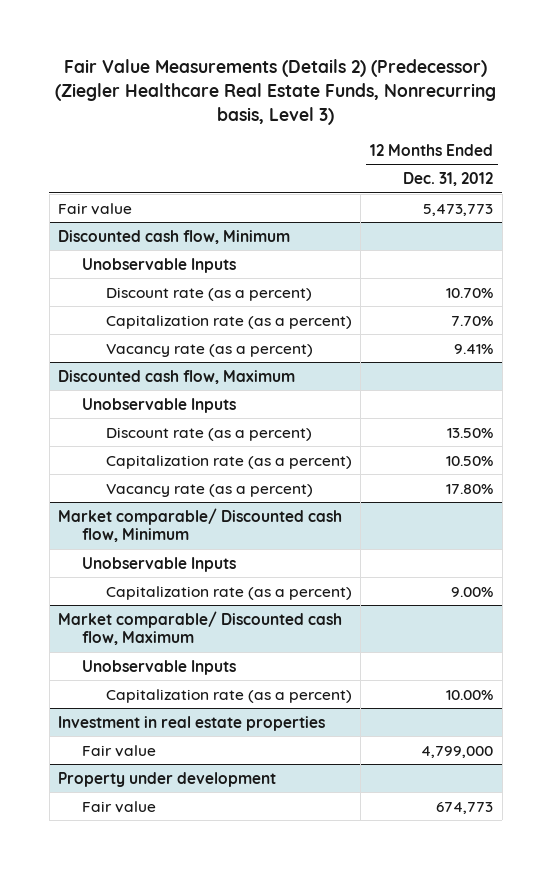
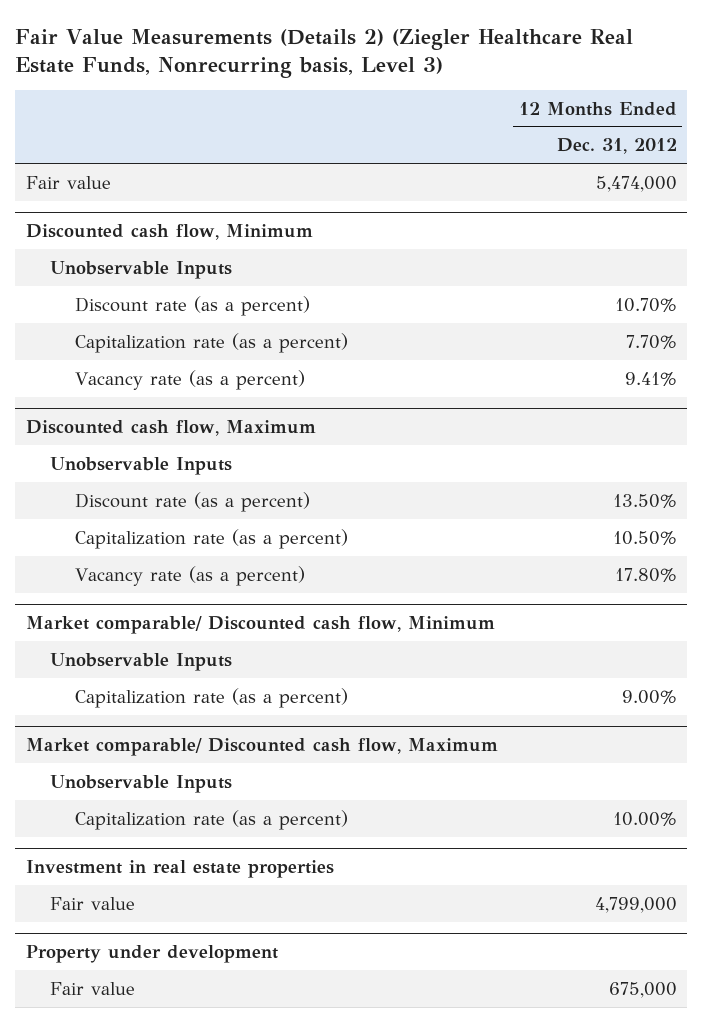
[54,59,496,125] Fair Value Measurements (Details 2) (Predecessor) (Ziegler Healthcare Real Estate Funds, Nonrecurring basis, Level 3) -> [15,28,634,79] Fair Value Measurements (Details 2) (Ziegler Healthcare Real Estate Funds, Nonrecurring basis, Level 3)
[423,203,494,216] 5,473,773 -> [595,175,677,192] 5,474,000
[436,801,494,814] 674,773 -> [608,981,677,998] 675,000

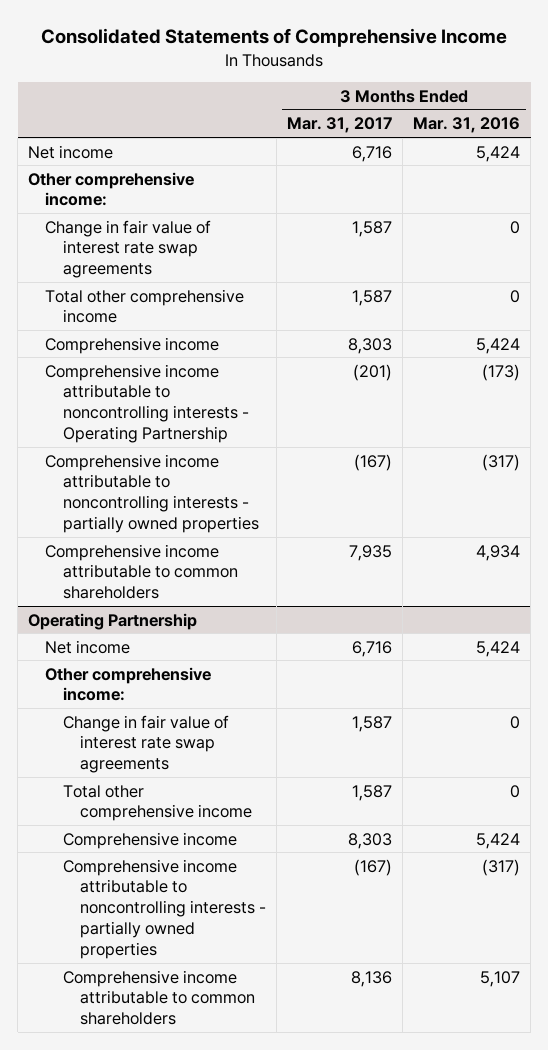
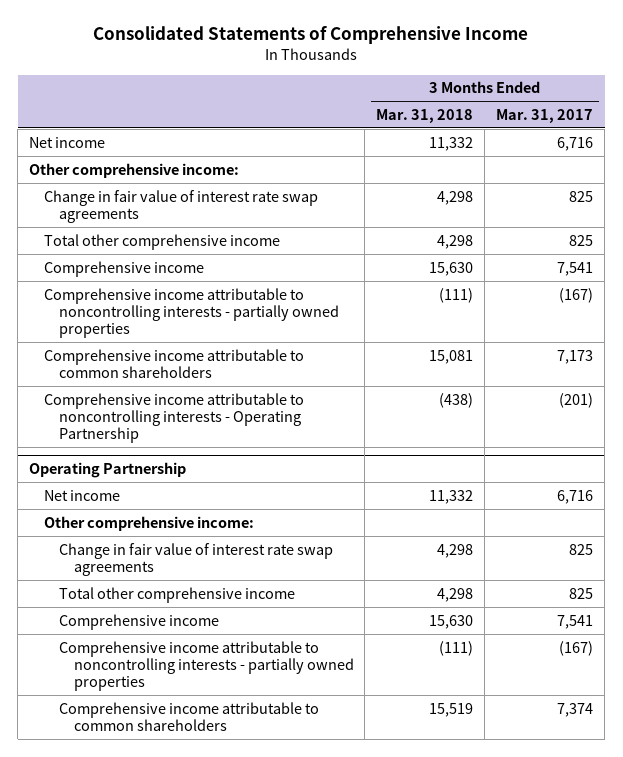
[413,117,521,134] Mar. 31, 2016 -> none
none -> [376,108,474,123] Mar. 31, 2018
[352,220,393,237] 1,587 -> [569,190,594,202] 825
[352,289,393,306] 1,587 -> [569,234,594,246] 825
[348,337,393,354] 8,303 -> [557,261,594,276] 7,541
[349,544,393,561] 7,935 -> [557,349,594,364] 7,173
[45,363,249,444] Comprehensive income attributable to noncontrolling interests - Operating Partnership -> [43,392,304,444] Comprehensive income attributable to noncontrolling interests - Operating Partnership
[352,715,393,732] 1,587 -> [569,543,594,555] 825
[352,784,393,801] 1,587 -> [569,587,594,599] 825
[348,832,393,849] 8,303 -> [557,614,594,629] 7,541
[351,970,393,987] 8,136 -> [557,702,594,717] 7,374

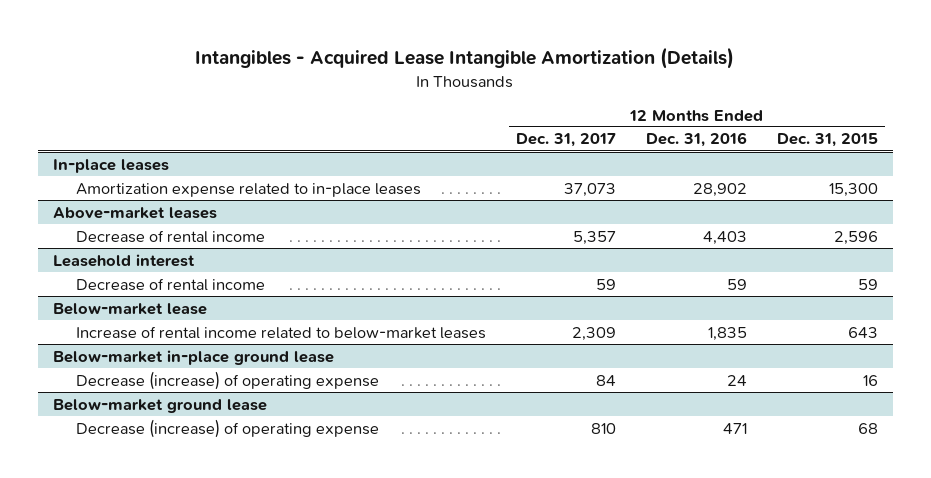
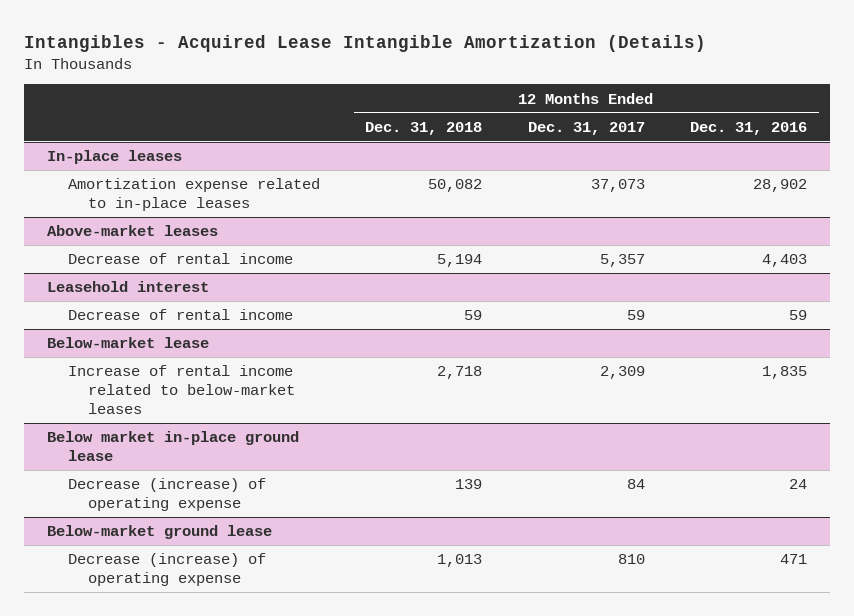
[776,133,878,148] Dec. 31, 2015 -> none
none -> [365,121,483,135] Dec. 31, 2018
[53,349,335,365] Below-market in-place ground lease -> [47,431,300,462] Below market in-place ground lease

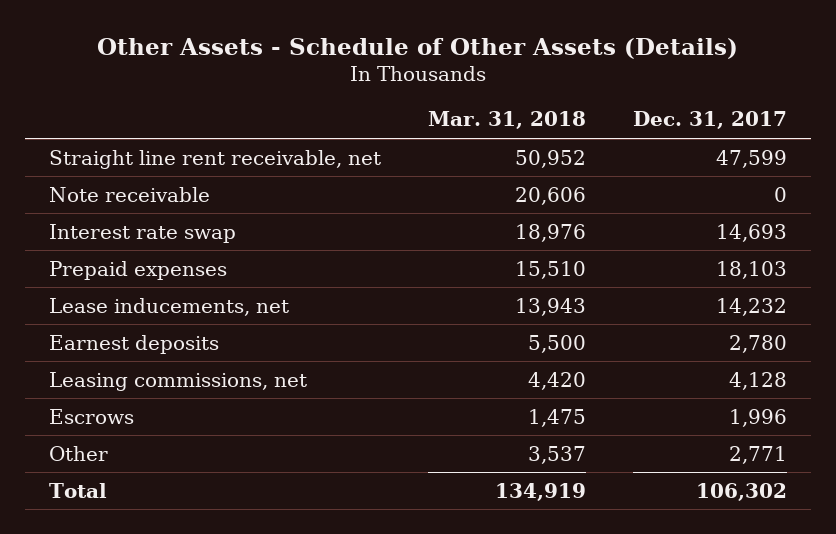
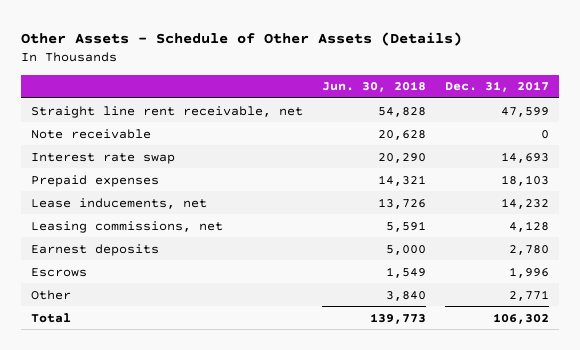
[427,111,586,130] Mar. 31, 2018 -> none
none -> [322,81,427,93] Jun. 30, 2018
[48,334,219,354] Earnest deposits -> [30,243,159,256] Earnest deposits

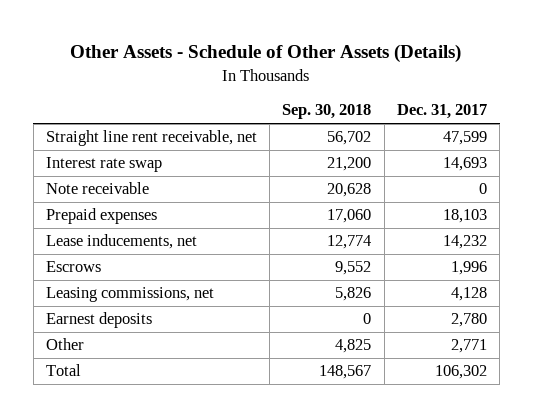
[322,81,427,93] Jun. 30, 2018 -> none
none -> [282,104,372,120] Sep. 30, 2018
[30,128,151,139] Note receivable -> [45,182,149,195] Note receivable
[30,267,87,277] Escrows -> [45,261,101,273] Escrows

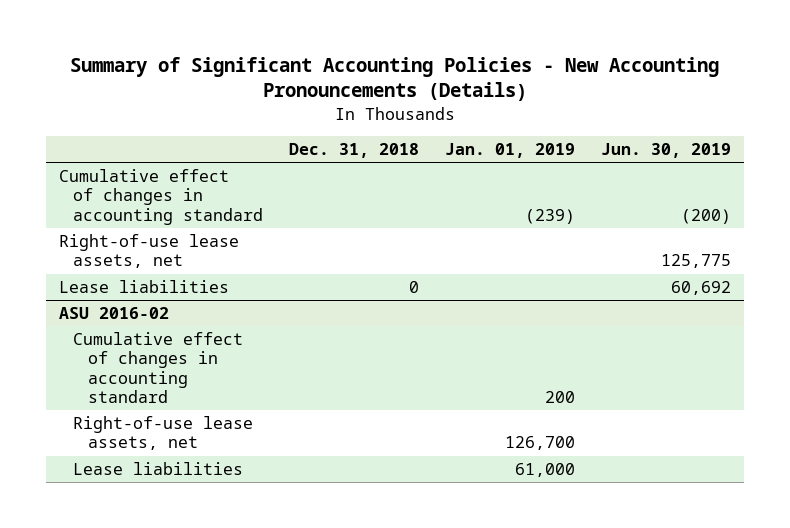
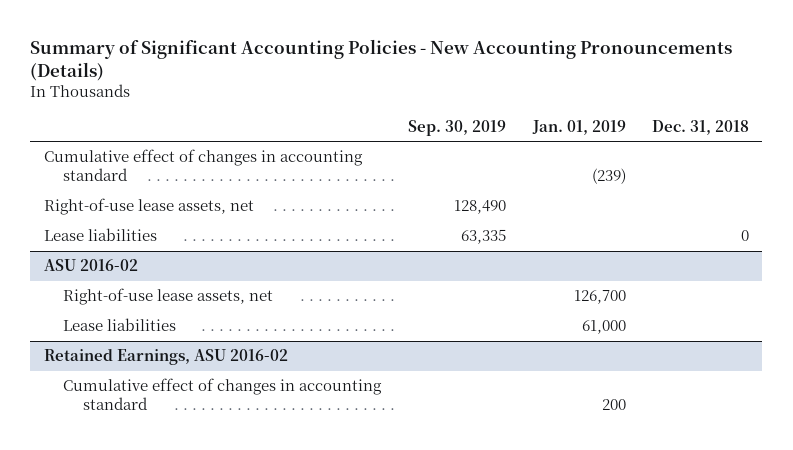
[600,143,731,159] Jun. 30, 2019 -> none
none -> [408,119,507,136] Sep. 30, 2019
[73,331,244,404] Cumulative effect of changes in accounting standard -> none
none -> [43,349,288,366] Retained Earnings, ASU 2016-02
none -> [63,378,383,411] Cumulative effect of changes in accounting standard

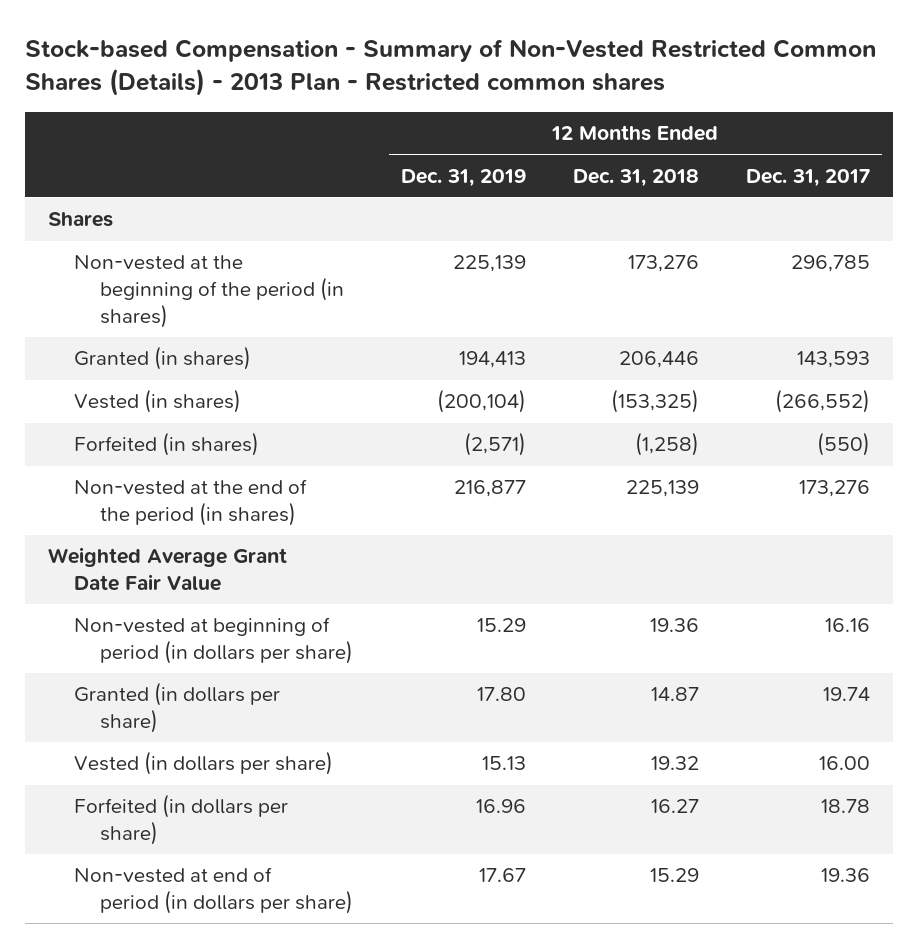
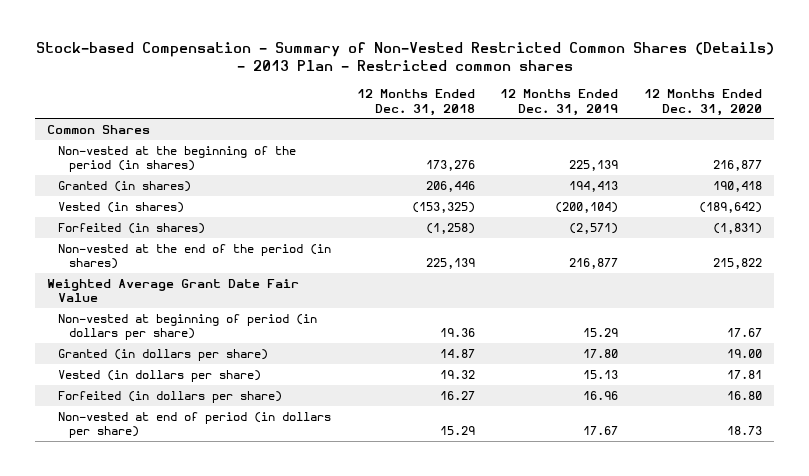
[745,168,870,187] Dec. 31, 2017 -> none
none -> [643,88,762,116] 12 Months Ended Dec. 31, 2020
[48,212,114,228] Shares -> [47,124,151,134] Common Shares

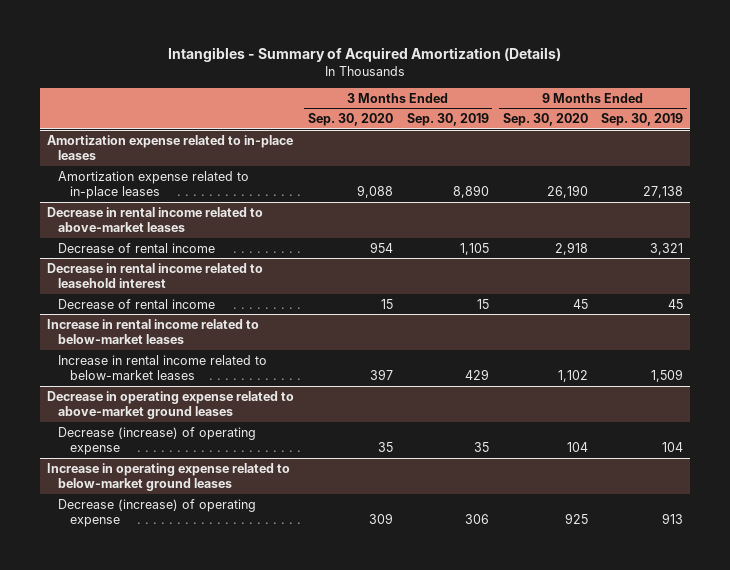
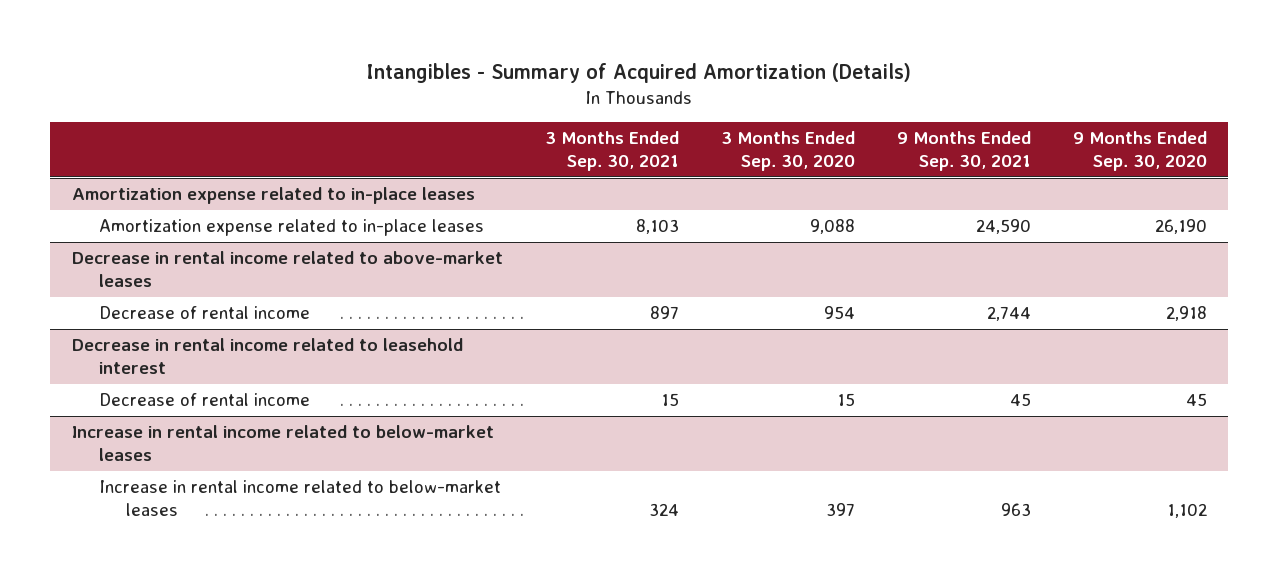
[406,113,489,127] Sep. 30, 2019 -> none
[601,113,684,127] Sep. 30, 2019 -> none
none -> [544,131,679,172] 3 Months Ended Sep. 30, 2021
none -> [896,131,1031,172] 9 Months Ended Sep. 30, 2021
[46,390,294,420] Decrease in operating expense related to above-market ground leases -> none
[58,426,257,456] Decrease (increase) of operating expense -> none
[46,462,290,492] Increase in operating expense related to below-market ground leases -> none
[58,498,257,528] Decrease (increase) of operating expense -> none

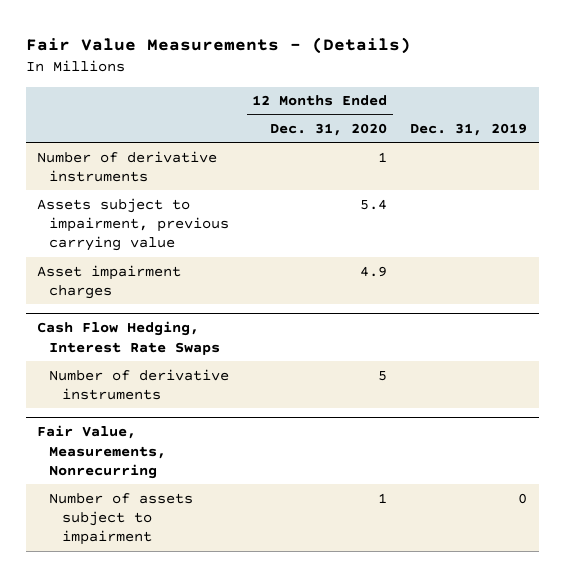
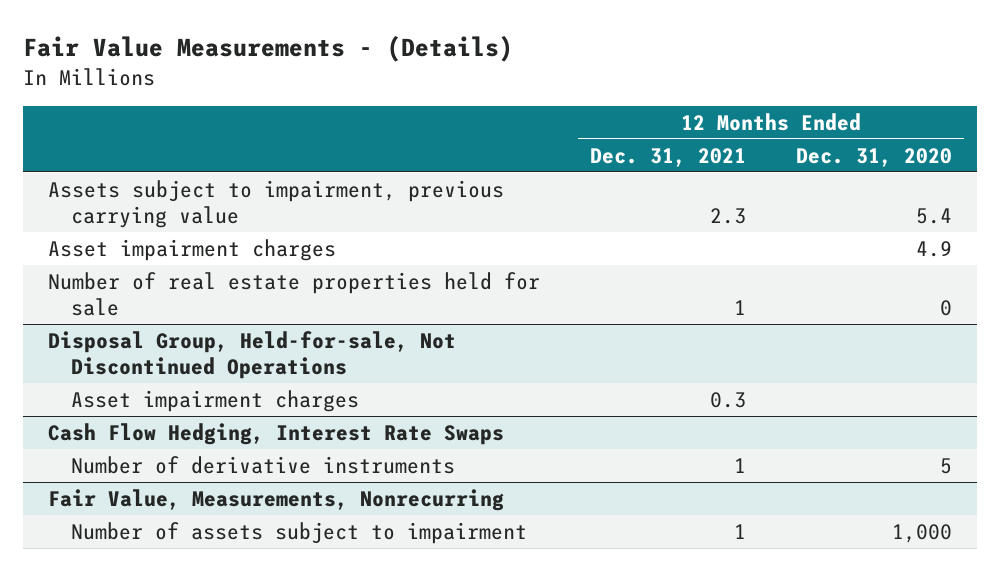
[410,123,528,137] Dec. 31, 2019 -> none
none -> [590,147,747,167] Dec. 31, 2021
[37,150,218,182] Number of derivative instruments -> none
none -> [48,271,541,316] Number of real estate properties held for sale
none -> [48,330,457,379] Disposal Group, Held-for-sale, Not Discontinued Operations
none -> [70,389,359,412] Asset impairment charges
[378,492,388,503] 1 -> [892,523,953,543] 1,000

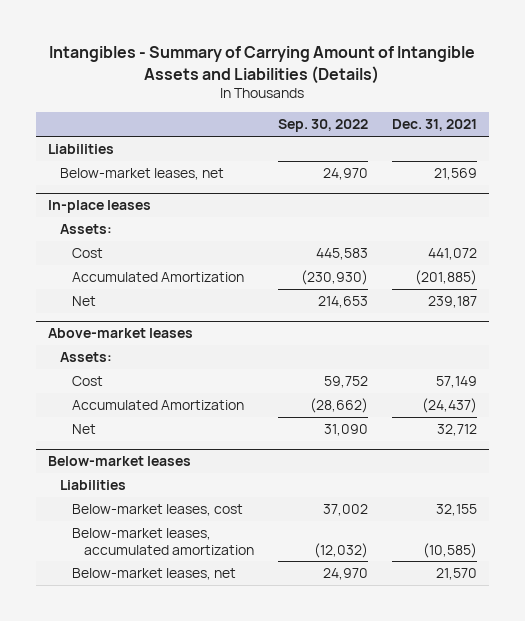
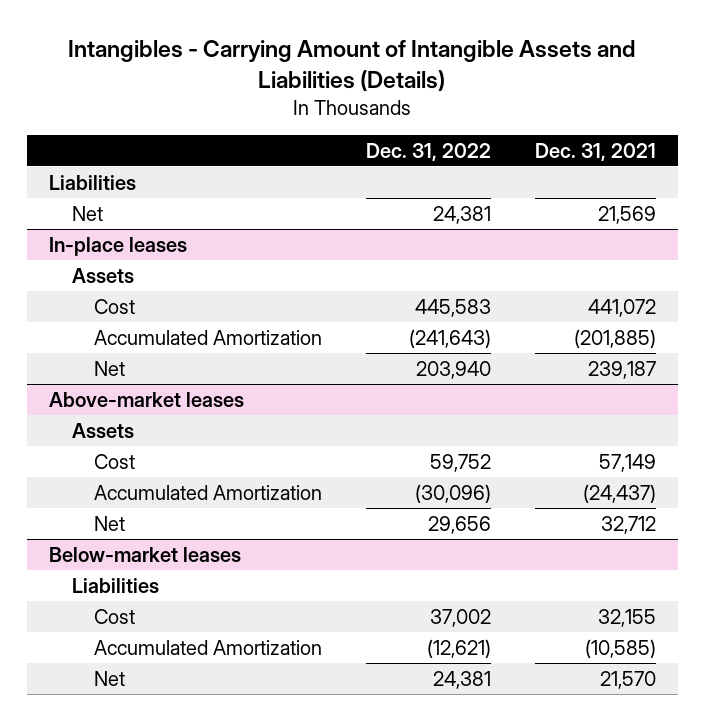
[49,45,476,84] Intangibles - Summary of Carrying Amount of Intangible Assets and Liabilities (Details) -> [68,40,637,92] Intangibles - Carrying Amount of Intangible Assets and Liabilities (Details)
[277,119,368,133] Sep. 30, 2022 -> none
none -> [366,142,492,161] Dec. 31, 2022
[60,167,225,180] Below-market leases, net -> [71,205,103,221] Net
[60,223,113,234] Assets: -> [71,267,134,283] Assets
[60,351,113,362] Assets: -> [71,422,134,438] Assets
[72,503,244,516] Below-market leases, cost -> [94,608,136,624] Cost
[72,527,255,555] Below-market leases, accumulated amortization -> [94,639,323,655] Accumulated Amortization
[72,567,237,580] Below-market leases, net -> [94,670,126,686] Net

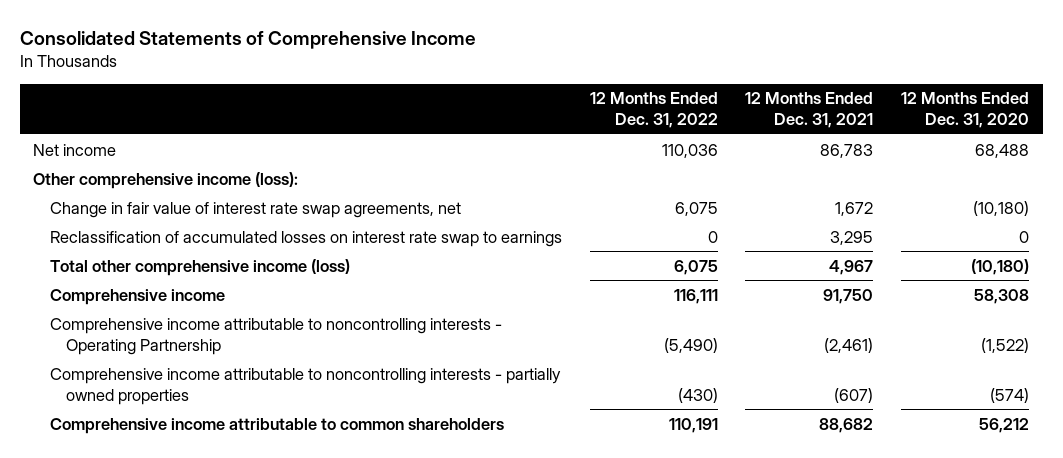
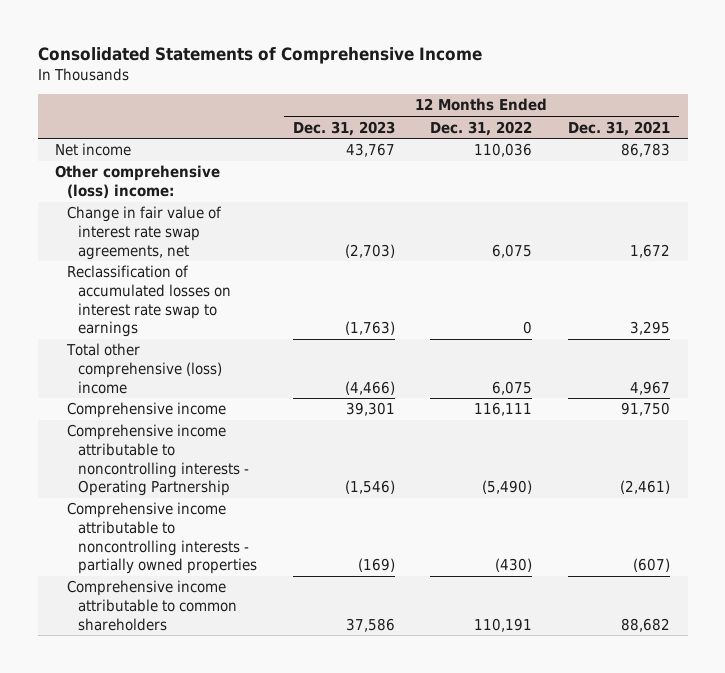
[901,92,1030,129] 12 Months Ended Dec. 31, 2020 -> none
none -> [292,120,395,136] Dec. 31, 2023
[33,171,299,189] Other comprehensive income (loss): -> [55,165,221,198] Other comprehensive (loss) income:
[49,258,350,276] Total other comprehensive income (loss) -> [65,343,222,394] Total other comprehensive (loss) income

